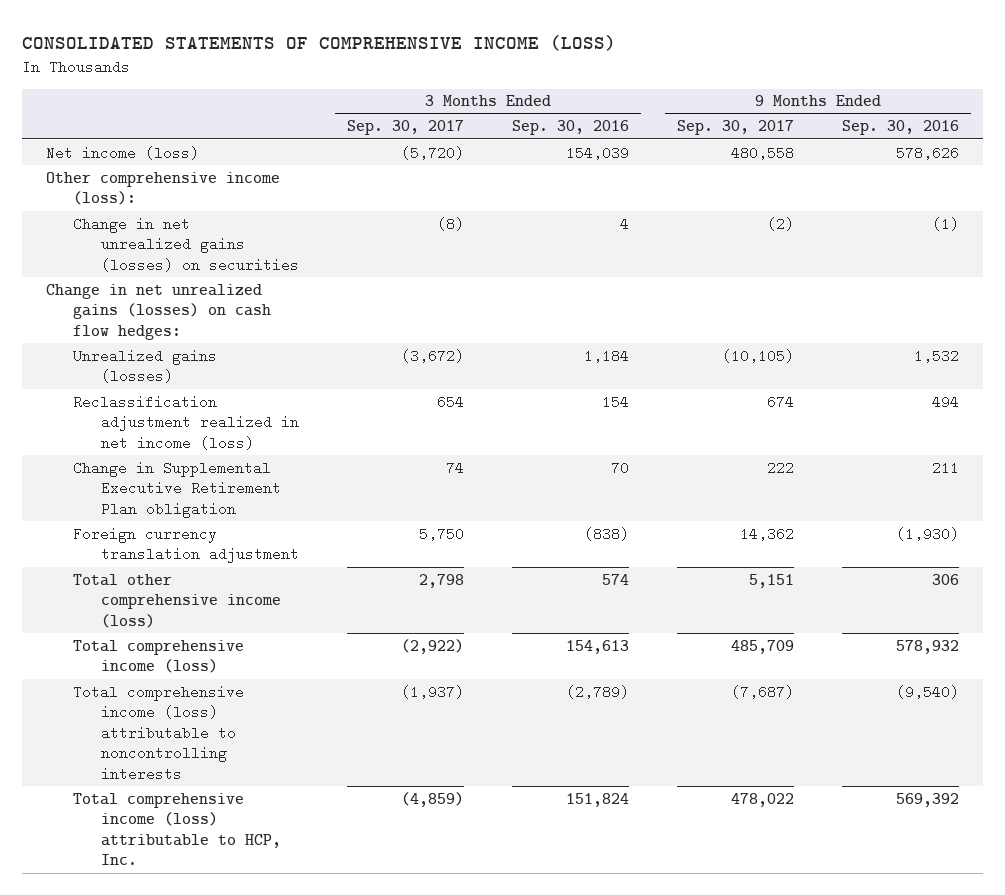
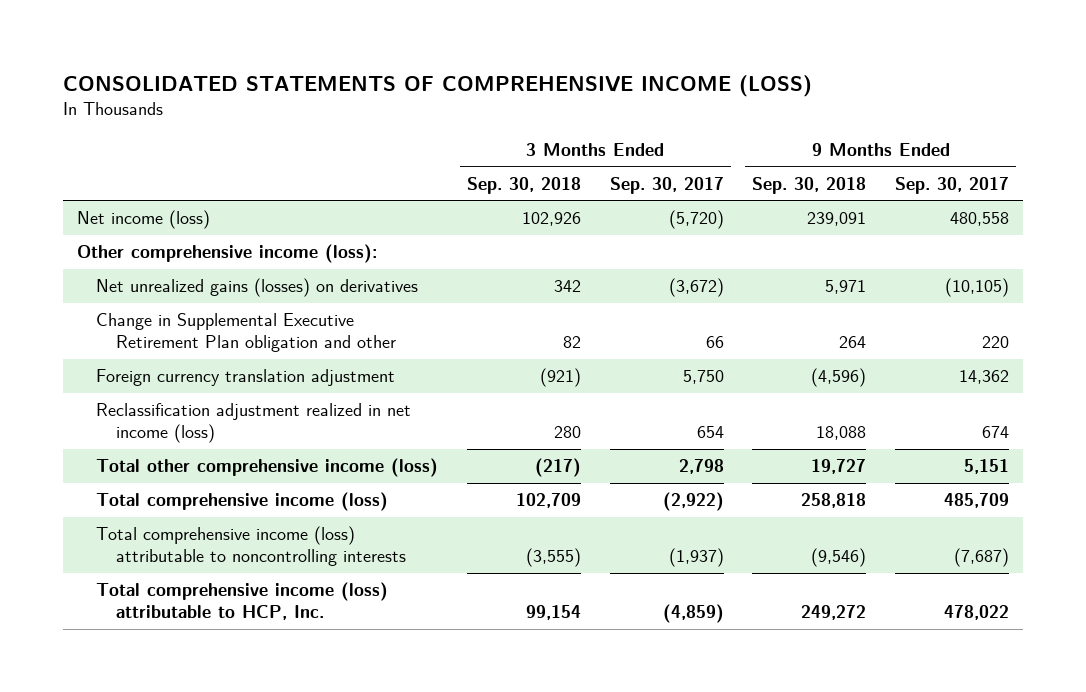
[511,120,629,136] Sep. 30, 2016 -> none
[841,120,959,136] Sep. 30, 2016 -> none
none -> [467,176,582,194] Sep. 30, 2018
none -> [752,176,867,194] Sep. 30, 2018
[73,216,299,272] Change in net unrealized gains (losses) on securities -> none
[45,283,272,340] Change in net unrealized gains (losses) on cash flow hedges: -> none
[73,348,218,384] Unrealized gains (losses) -> [96,278,419,298] Net unrealized gains (losses) on derivatives
[73,460,281,518] Change in Supplemental Executive Retirement Plan obligation -> [96,313,396,353] Change in Supplemental Executive Retirement Plan obligation and other
[445,460,464,475] 74 -> [705,336,724,349] 66
[766,460,794,475] 222 -> [981,336,1009,349] 220
[73,394,299,450] Reclassification adjustment realized in net income (loss) -> [96,403,412,444] Reclassification adjustment realized in net income (loss)

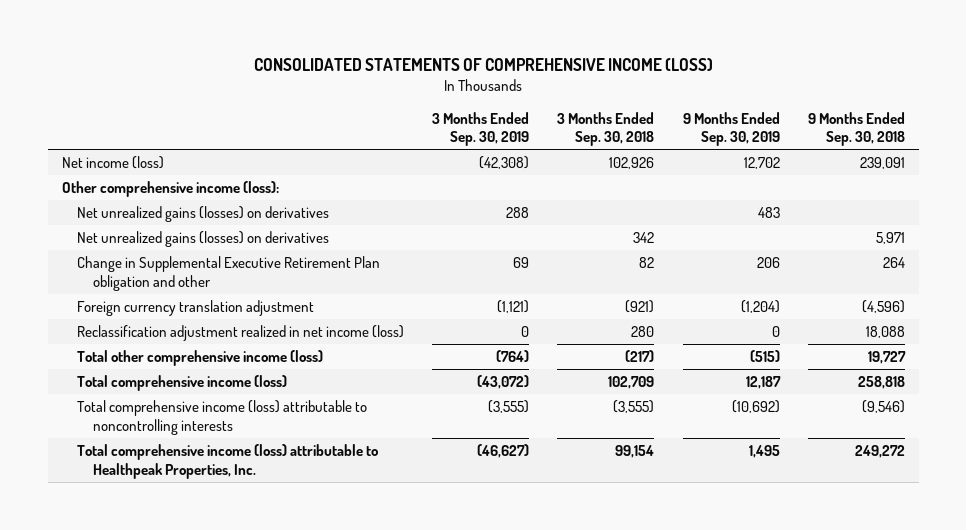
[609,176,724,194] Sep. 30, 2017 -> none
[894,176,1009,194] Sep. 30, 2017 -> none
none -> [432,111,530,147] 3 Months Ended Sep. 30, 2019
none -> [682,111,780,147] 9 Months Ended Sep. 30, 2019
none -> [77,206,330,223] Net unrealized gains (losses) on derivatives
[96,582,389,621] Total comprehensive income (loss) attributable to HCP, Inc. -> [77,444,379,479] Total comprehensive income (loss) attributable to Healthpeak Properties, Inc.

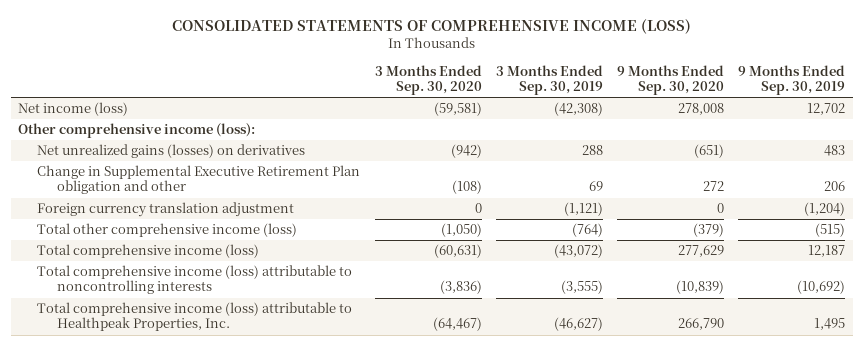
[557,111,655,147] 3 Months Ended Sep. 30, 2018 -> none
[807,111,905,147] 9 Months Ended Sep. 30, 2018 -> none
none -> [374,65,482,96] 3 Months Ended Sep. 30, 2020
none -> [617,65,725,96] 9 Months Ended Sep. 30, 2020
[77,231,330,248] Net unrealized gains (losses) on derivatives -> none
[77,325,405,342] Reclassification adjustment realized in net income (loss) -> none

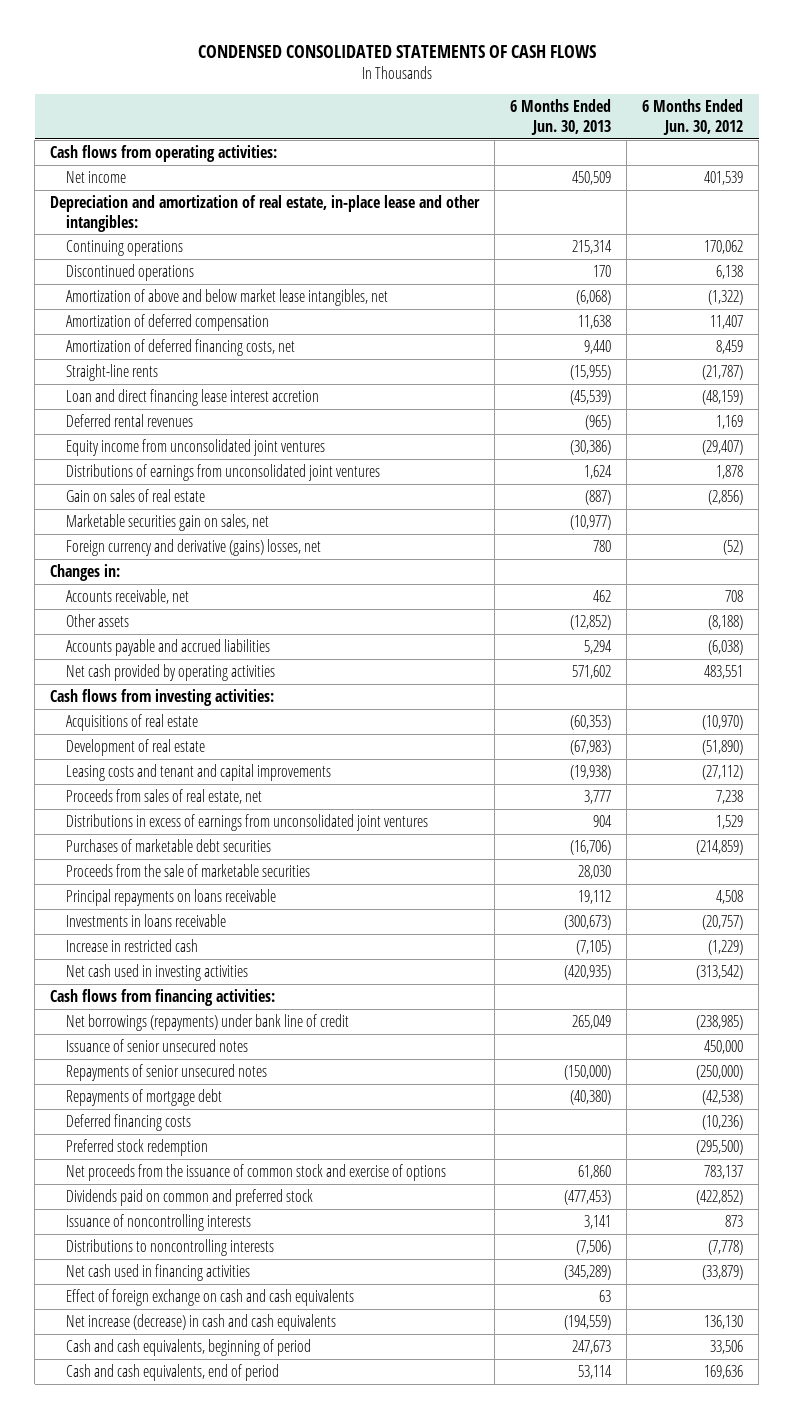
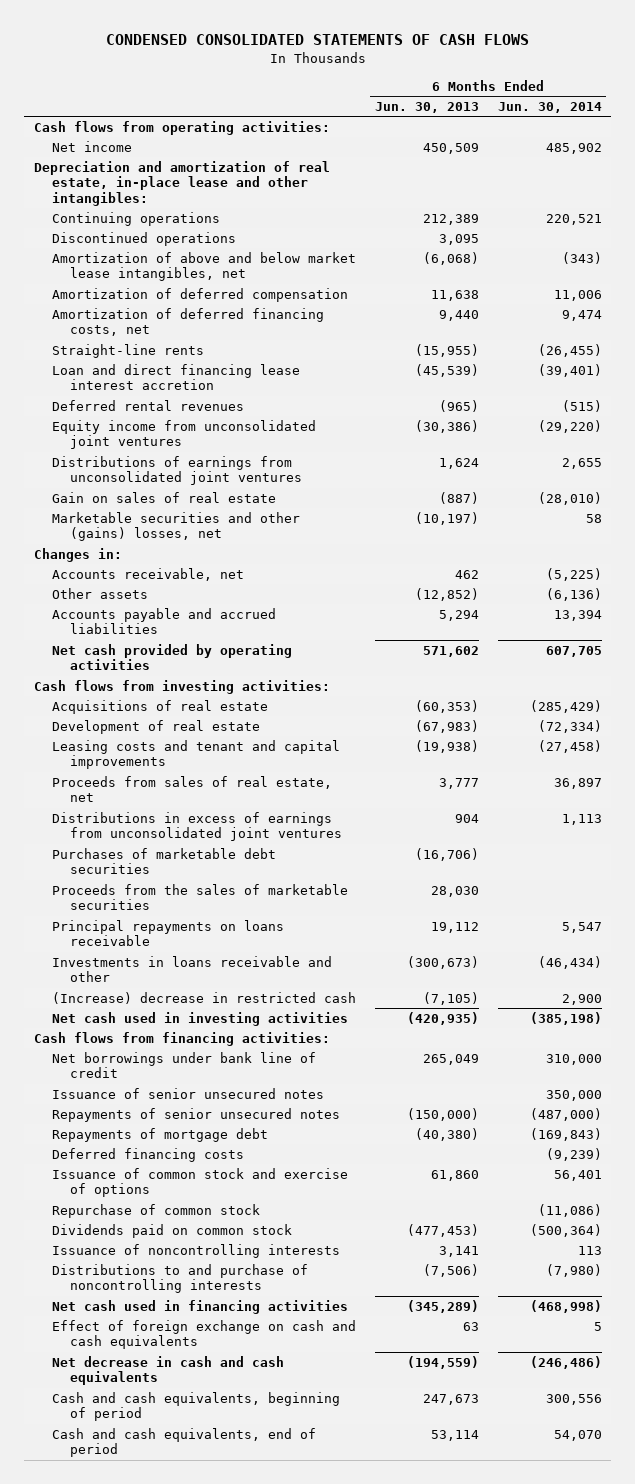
[642,99,744,136] 6 Months Ended Jun. 30, 2012 -> none
none -> [497,102,602,114] Jun. 30, 2014
[572,239,613,254] 215,314 -> [422,213,479,225] 212,389
[593,264,612,277] 170 -> [438,233,479,245] 3,095
[66,538,322,556] Foreign currency and derivative (gains) losses, net -> none
[66,513,270,531] Marketable securities gain on sales, net -> [51,511,300,542] Marketable securities and other (gains) losses, net
[570,514,612,530] (10,977) -> [414,511,479,525] (10,197)
[66,863,311,877] Proceeds from the sale of marketable securities -> [51,883,348,911] Proceeds from the sales of marketable securities
[66,913,227,927] Investments in loans receivable -> [51,955,332,983] Investments in loans receivable and other
[66,938,199,952] Increase in restricted cash -> [51,991,356,1004] (Increase) decrease in restricted cash
[66,1013,350,1031] Net borrowings (repayments) under bank line of credit -> [51,1051,316,1079] Net borrowings under bank line of credit
[66,1138,209,1156] Preferred stock redemption -> none
[66,1163,447,1181] Net proceeds from the issuance of common stock and exercise of options -> [51,1167,348,1198] Issuance of common stock and exercise of options
none -> [51,1203,260,1218] Repurchase of common stock
[66,1188,314,1206] Dividends paid on common and preferred stock -> [51,1223,292,1238] Dividends paid on common stock
[66,1238,275,1256] Distributions to noncontrolling interests -> [51,1263,308,1294] Distributions to and purchase of noncontrolling interests
[66,1313,337,1331] Net increase (decrease) in cash and cash equivalents -> [51,1355,284,1386] Net decrease in cash and cash equivalents

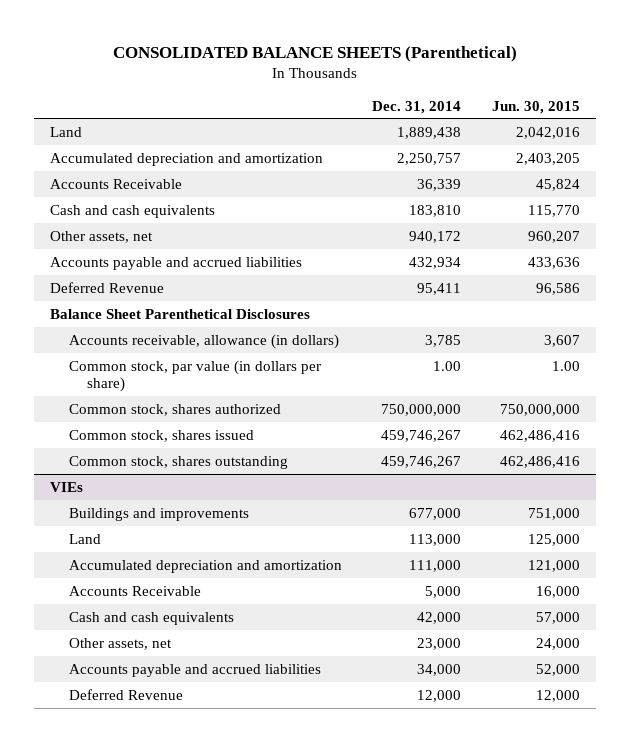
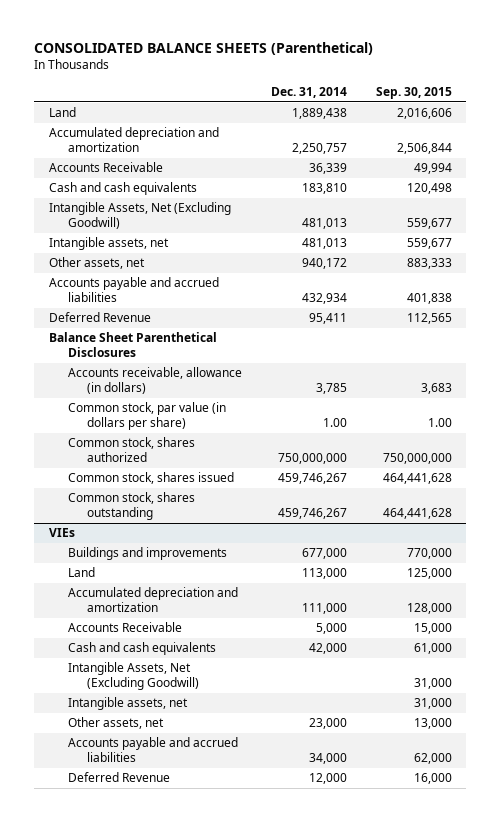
[492,100,581,114] Jun. 30, 2015 -> none
none -> [375,86,452,99] Sep. 30, 2015
none -> [48,202,231,230] Intangible Assets, Net (Excluding Goodwill)
none -> [48,237,169,251] Intangible assets, net
none -> [67,662,200,691] Intangible Assets, Net (Excluding Goodwill)
none -> [67,697,188,711] Intangible assets, net

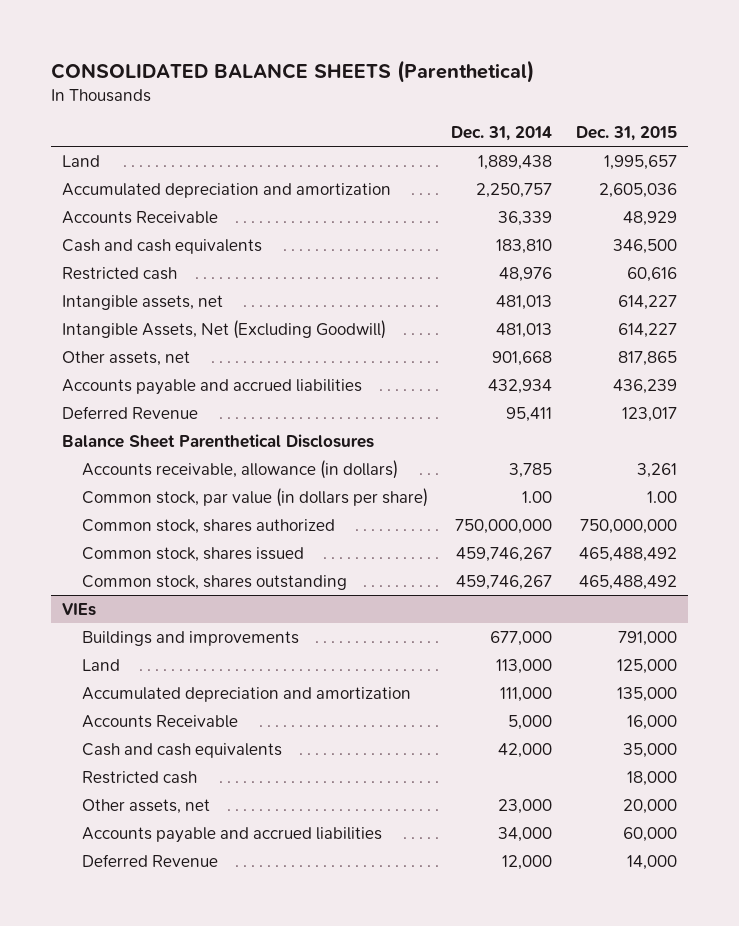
[375,86,452,99] Sep. 30, 2015 -> none
none -> [575,125,677,141] Dec. 31, 2015
none -> [62,266,178,280] Restricted cash
[48,202,231,230] Intangible Assets, Net (Excluding Goodwill) -> [62,319,387,339] Intangible Assets, Net (Excluding Goodwill)
[301,258,347,270] 940,172 -> [492,350,553,366] 901,668
[67,662,200,691] Intangible Assets, Net (Excluding Goodwill) -> none
[67,697,188,711] Intangible assets, net -> none
none -> [81,770,197,784] Restricted cash

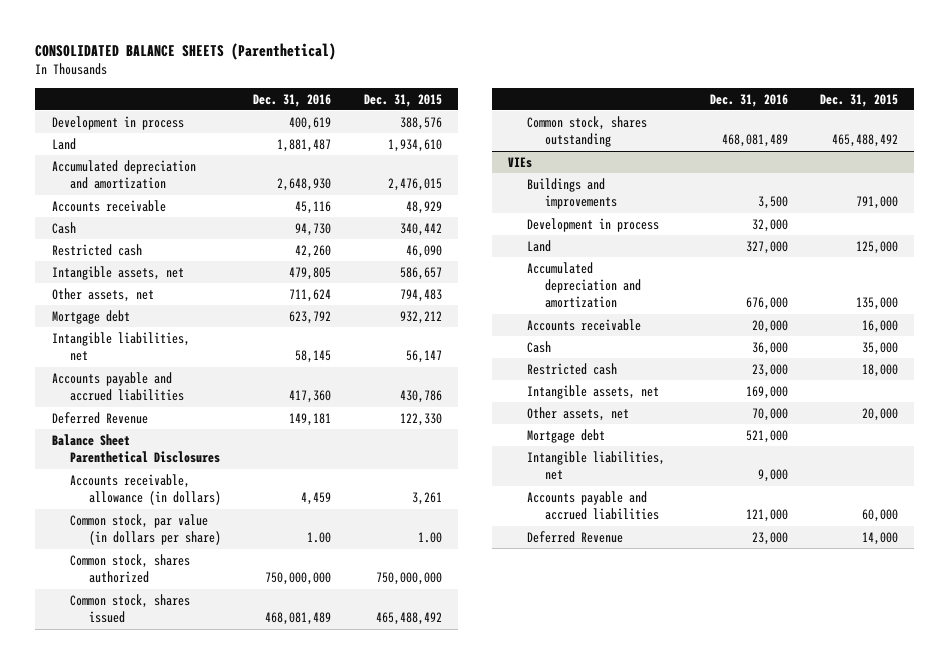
[451,125,553,141] Dec. 31, 2014 -> none
none -> [253,93,332,107] Dec. 31, 2016
[62,319,387,339] Intangible Assets, Net (Excluding Goodwill) -> none
none -> [51,115,184,130] Development in process
[603,154,677,170] 1,995,657 -> [387,138,442,152] 1,934,610
[598,182,677,198] 2,605,036 -> [387,178,442,192] 2,476,015
[62,210,219,224] Accounts Receivable -> [51,199,166,212] Accounts receivable
[62,238,263,254] Cash and cash equivalents -> [51,221,76,234] Cash
[612,238,677,254] 346,500 -> [399,222,442,236] 340,442
[626,266,677,282] 60,616 -> [405,244,442,258] 46,090
[617,294,677,310] 614,227 -> [399,266,442,280] 586,657
[617,350,677,366] 817,865 -> [399,288,442,302] 794,483
none -> [51,309,130,324] Mortgage debt
none -> [51,331,190,362] Intangible liabilities, net
[612,378,677,394] 436,239 -> [399,390,442,404] 430,786
[621,406,677,422] 123,017 -> [399,412,442,426] 122,330
none -> [526,217,659,232] Development in process
[81,714,238,728] Accounts Receivable -> [526,318,641,331] Accounts receivable
[81,742,282,758] Cash and cash equivalents -> [526,340,551,353] Cash
none -> [526,384,659,399] Intangible assets, net
none -> [526,428,605,443] Mortgage debt
none -> [526,450,665,481] Intangible liabilities, net

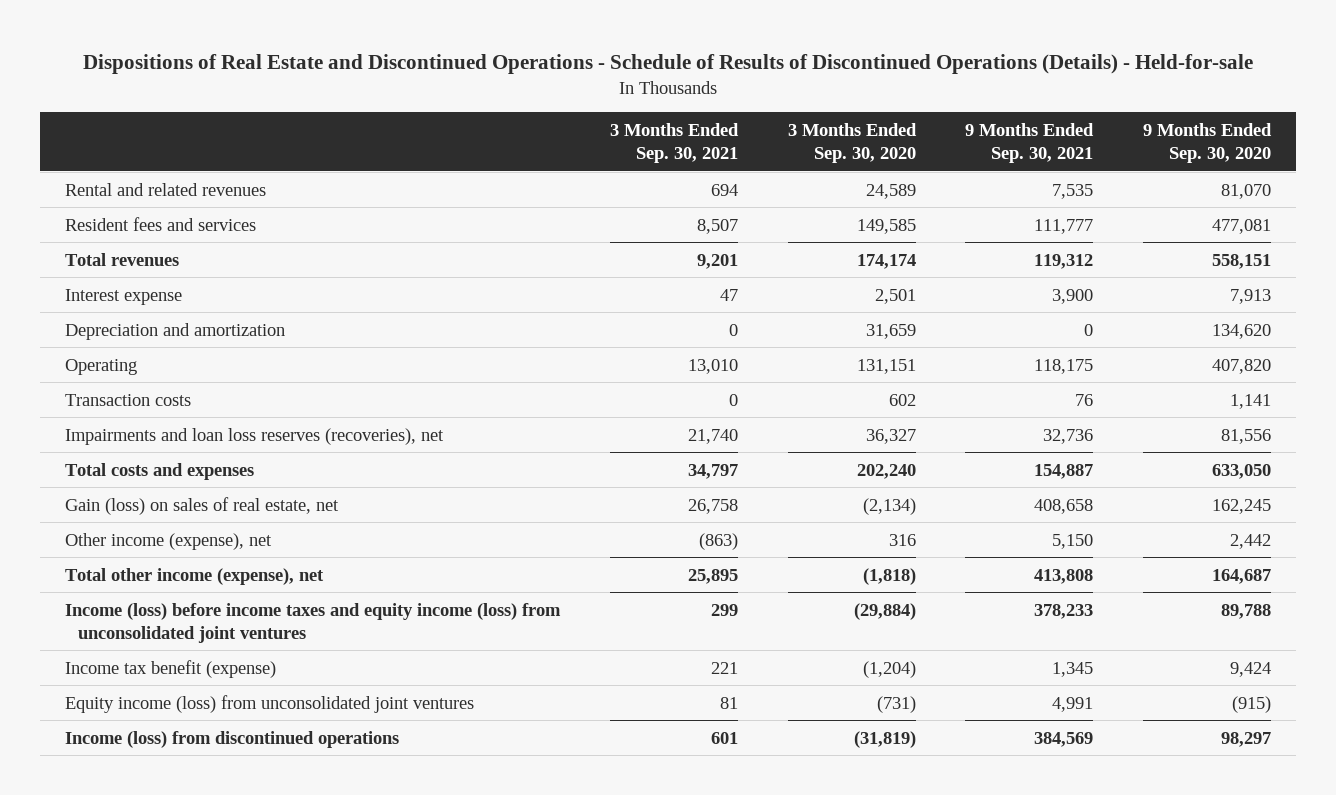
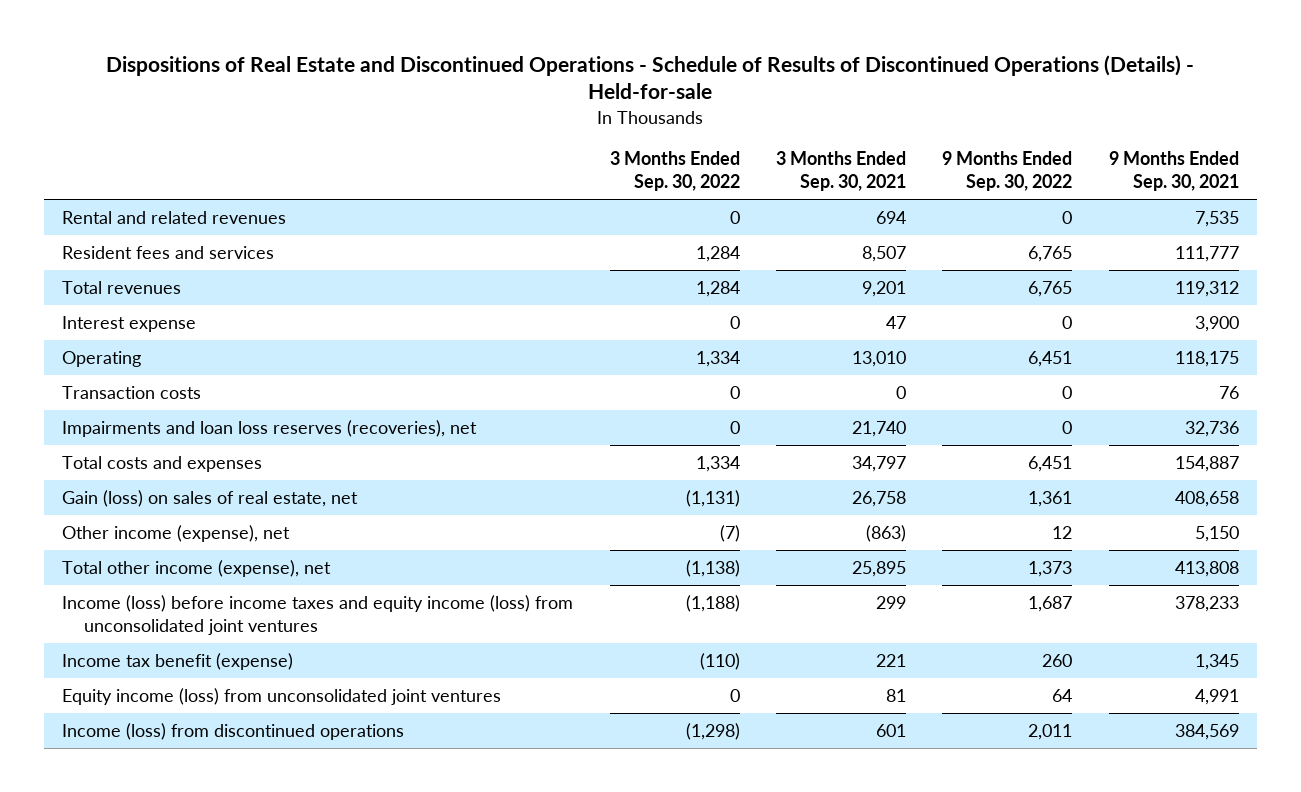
[787,122,917,164] 3 Months Ended Sep. 30, 2020 -> none
[1142,122,1272,164] 9 Months Ended Sep. 30, 2020 -> none
none -> [609,151,740,192] 3 Months Ended Sep. 30, 2022
none -> [942,151,1073,192] 9 Months Ended Sep. 30, 2022
[65,322,286,340] Depreciation and amortization -> none

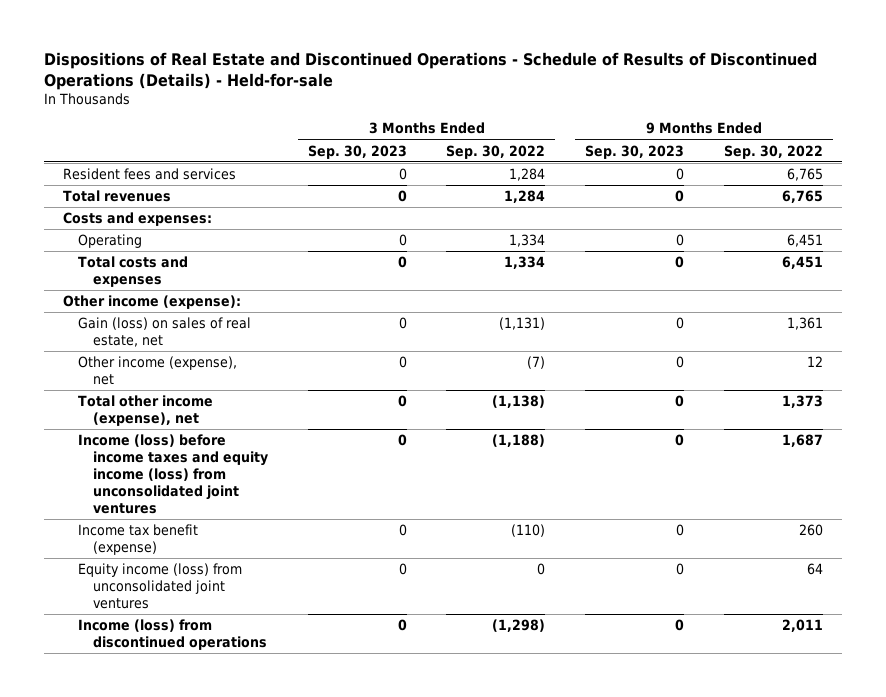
[775,151,906,192] 3 Months Ended Sep. 30, 2021 -> none
[1108,151,1239,192] 9 Months Ended Sep. 30, 2021 -> none
none -> [307,144,407,159] Sep. 30, 2023
none -> [585,144,685,159] Sep. 30, 2023
[62,210,287,224] Rental and related revenues -> none
[62,315,197,332] Interest expense -> none
none -> [63,211,213,226] Costs and expenses:
[62,385,202,399] Transaction costs -> none
[62,419,478,437] Impairments and loan loss reserves (recoveries), net -> none
none -> [63,294,242,309] Other income (expense):

